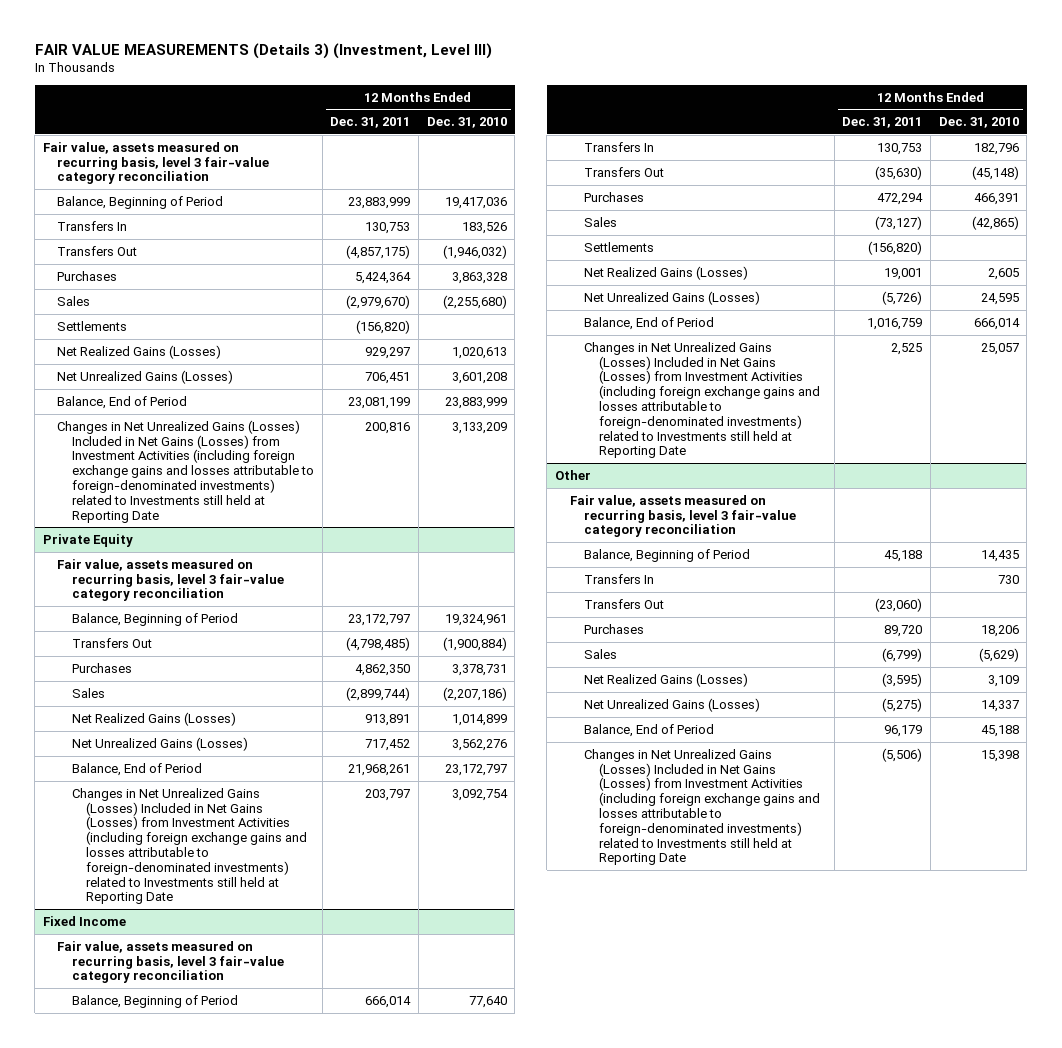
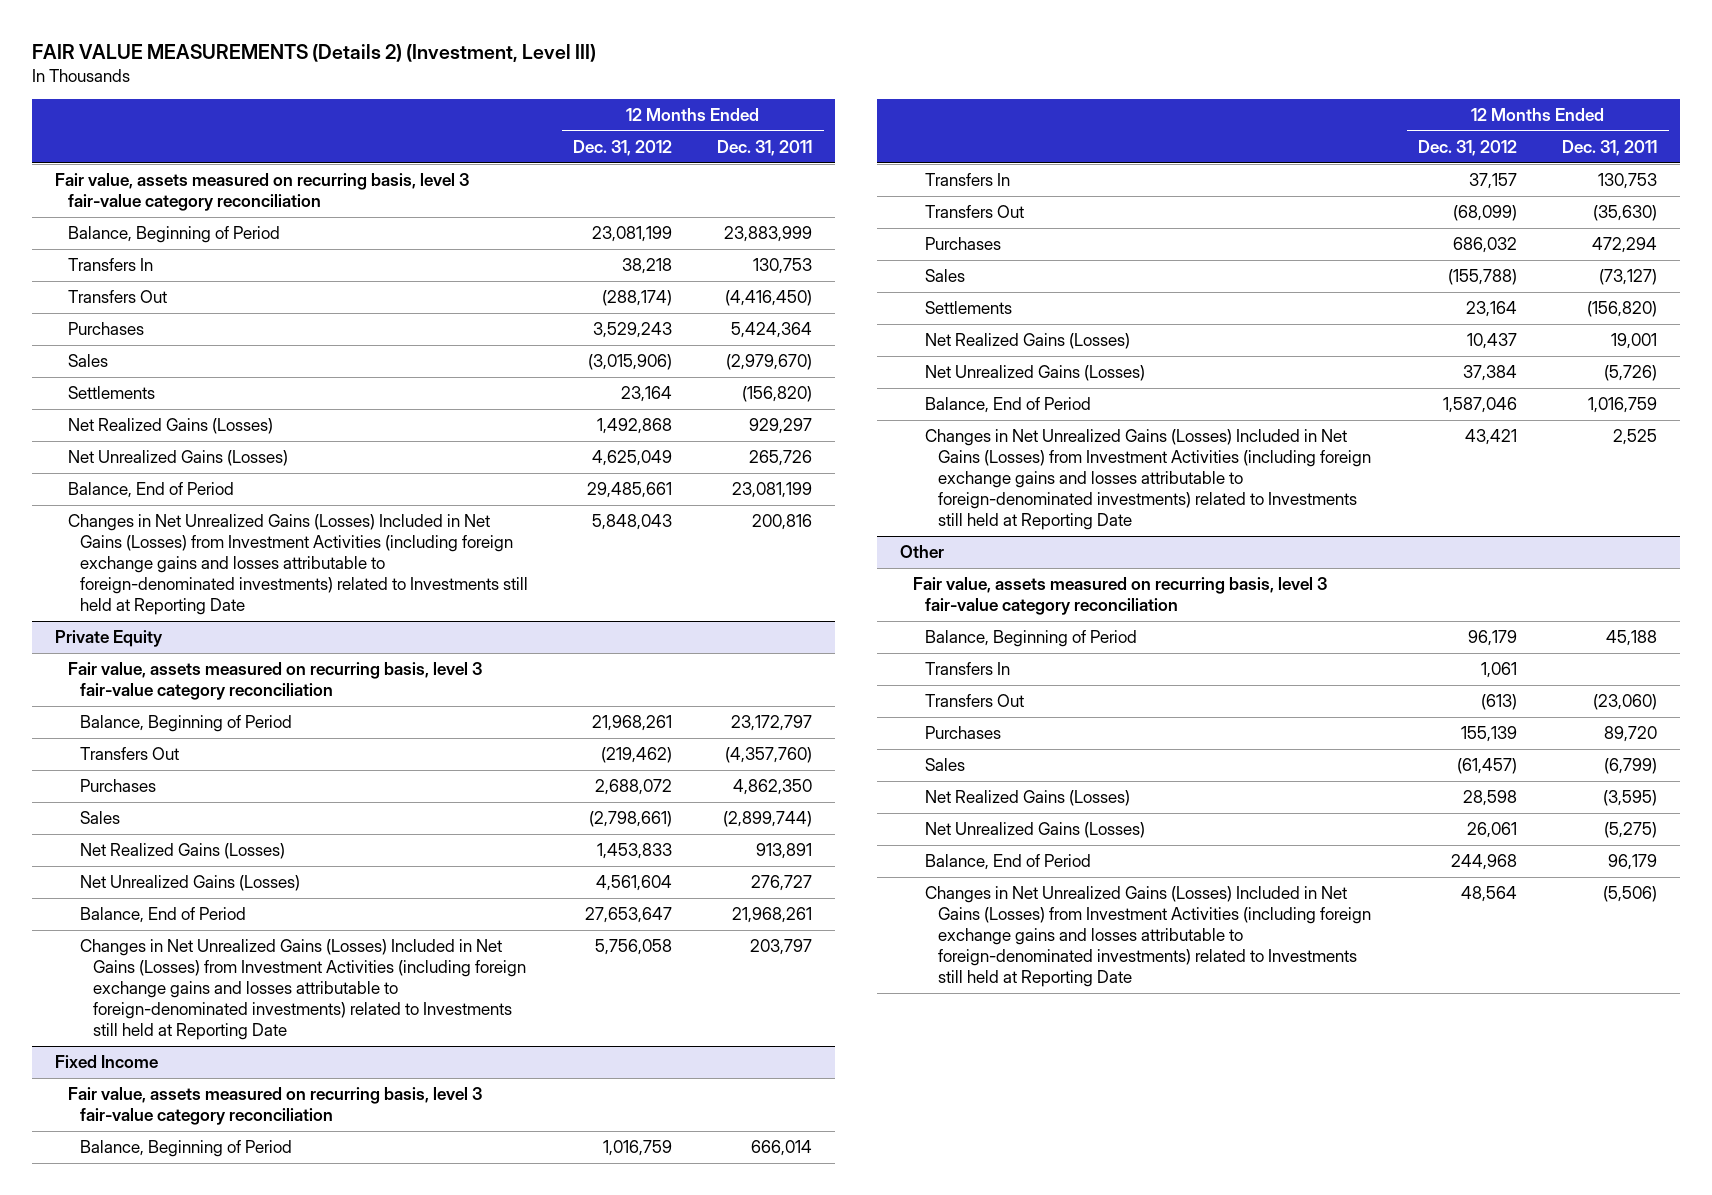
[34,42,492,59] FAIR VALUE MEASUREMENTS (Details 3) (Investment, Level III) -> [32,43,597,62] FAIR VALUE MEASUREMENTS (Details 2) (Investment, Level III)
[426,117,507,129] Dec. 31, 2010 -> none
none -> [573,139,673,156] Dec. 31, 2012
[346,244,411,259] (4,857,175) -> [725,290,813,307] (4,416,450)
[365,371,411,384] 706,451 -> [749,450,813,467] 265,726
[346,636,411,651] (4,798,485) -> [725,747,813,764] (4,357,760)
[365,738,411,751] 717,452 -> [751,875,813,892] 276,727

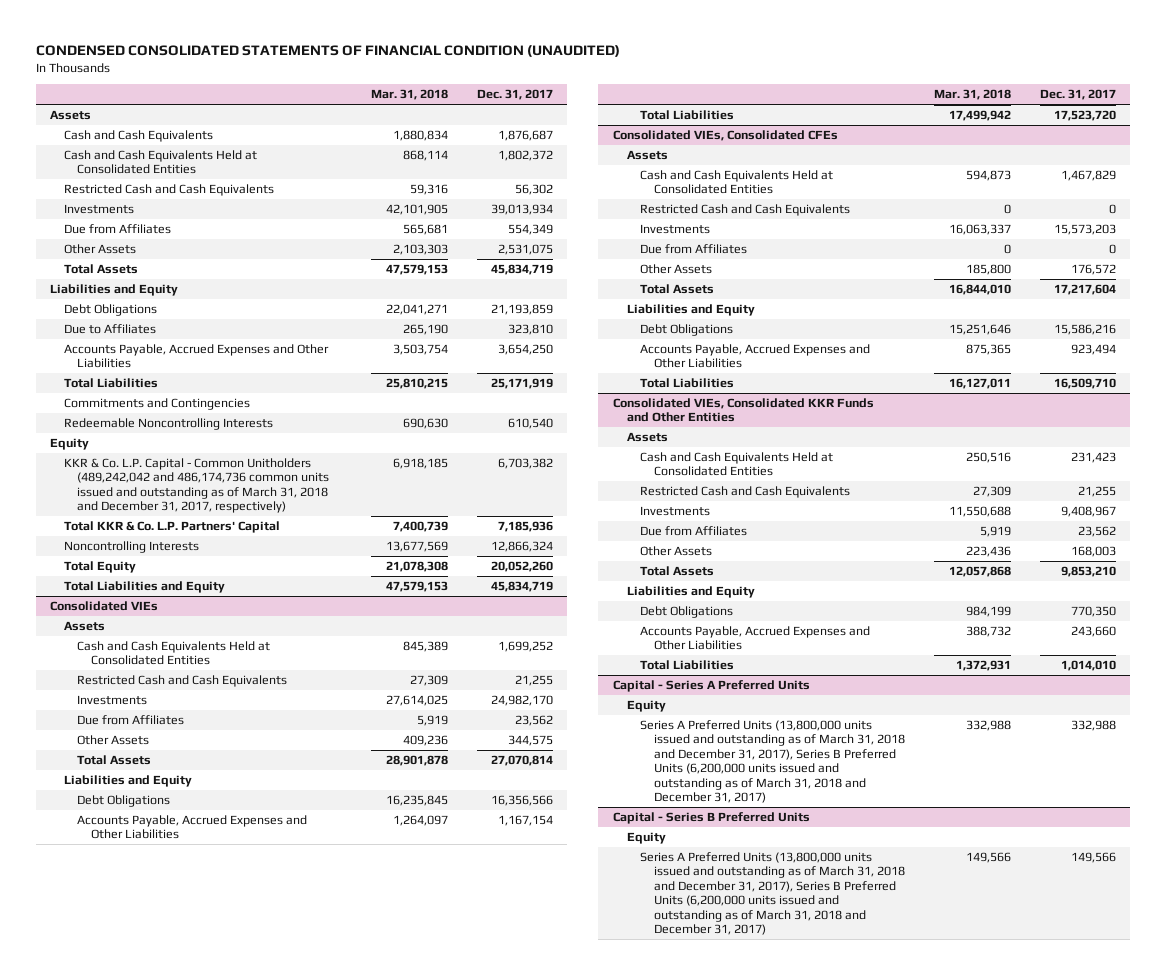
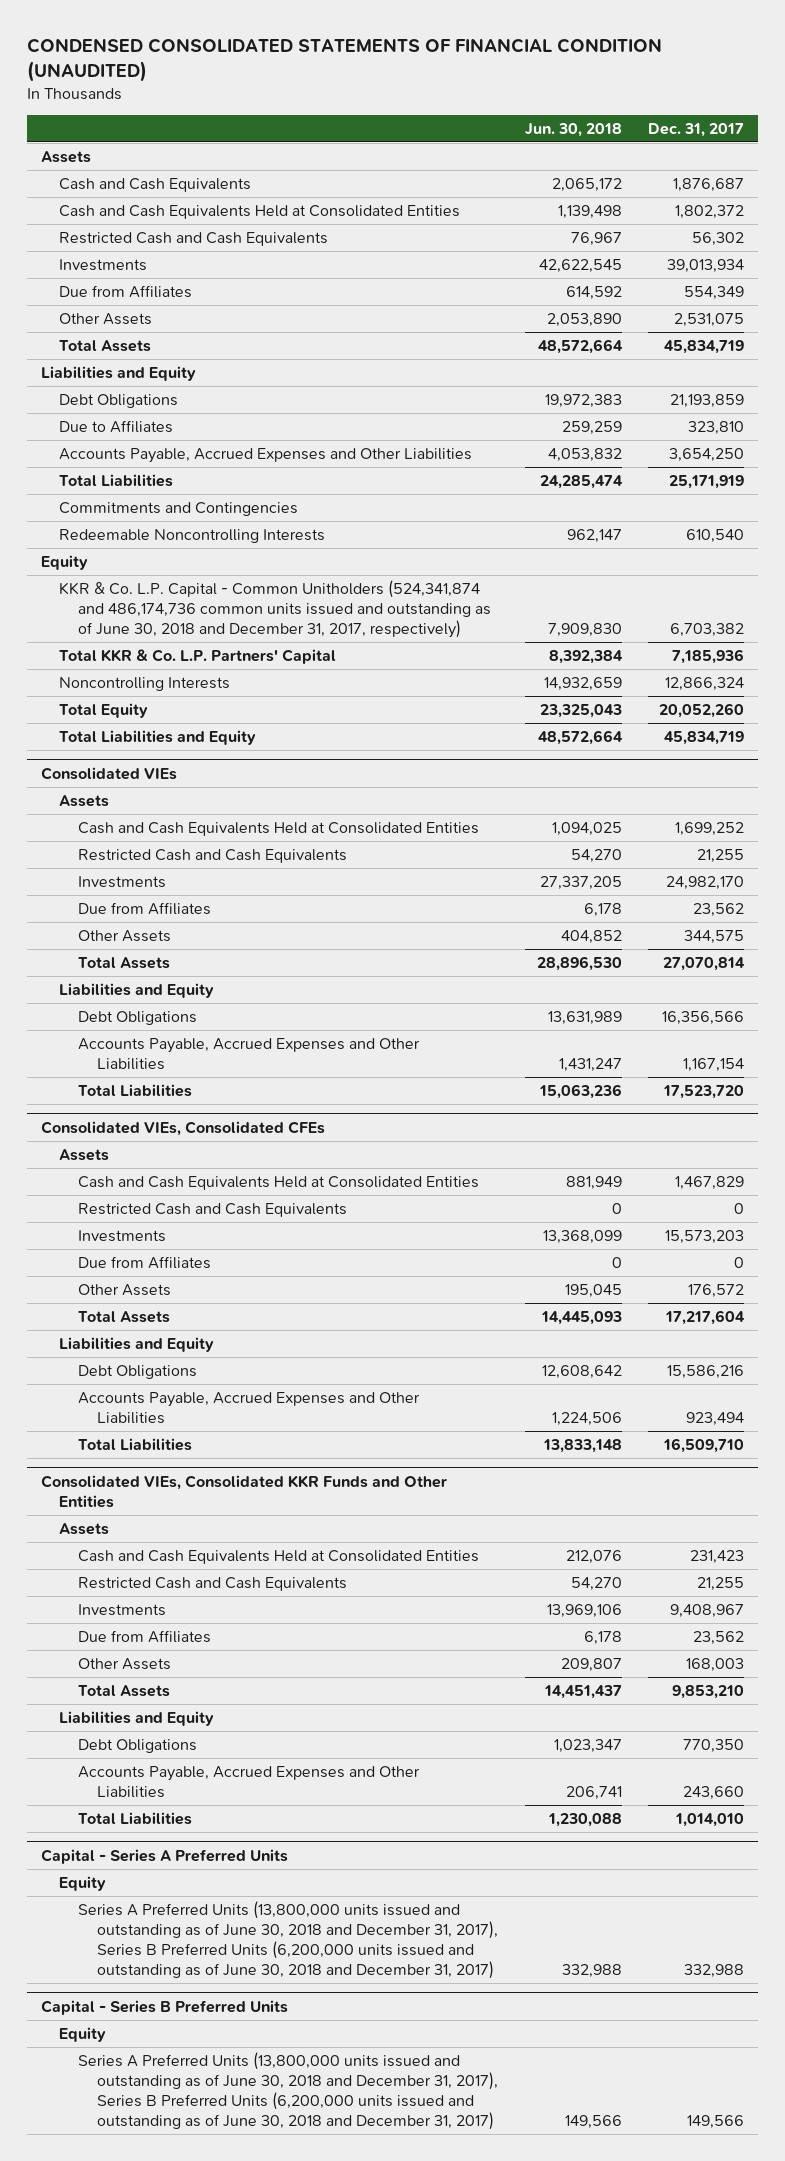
[371,89,449,101] Mar. 31, 2018 -> none
none -> [524,122,622,137] Jun. 30, 2018
[63,457,330,514] KKR & Co. L.P. Capital - Common Unitholders (489,242,042 and 486,174,736 common units issued and outstanding as of March 31, 2018 and December 31, 2017, respectively) -> [59,579,492,638] KKR & Co. L.P. Capital - Common Unitholders (524,341,874 and 486,174,736 common units issued and outstanding as of June 30, 2018 and December 31, 2017, respectively)
[640,719,906,803] Series A Preferred Units (13,800,000 units issued and outstanding as of March 31, 2018 and December 31, 2017), Series B Preferred Units (6,200,000 units issued and outstanding as of March 31, 2018 and December 31, 2017) -> [78,1900,498,1979] Series A Preferred Units (13,800,000 units issued and outstanding as of June 30, 2018 and December 31, 2017), Series B Preferred Units (6,200,000 units issued and outstanding as of June 30, 2018 and December 31, 2017)
[640,851,906,935] Series A Preferred Units (13,800,000 units issued and outstanding as of March 31, 2018 and December 31, 2017), Series B Preferred Units (6,200,000 units issued and outstanding as of March 31, 2018 and December 31, 2017) -> [78,2051,498,2130] Series A Preferred Units (13,800,000 units issued and outstanding as of June 30, 2018 and December 31, 2017), Series B Preferred Units (6,200,000 units issued and outstanding as of June 30, 2018 and December 31, 2017)

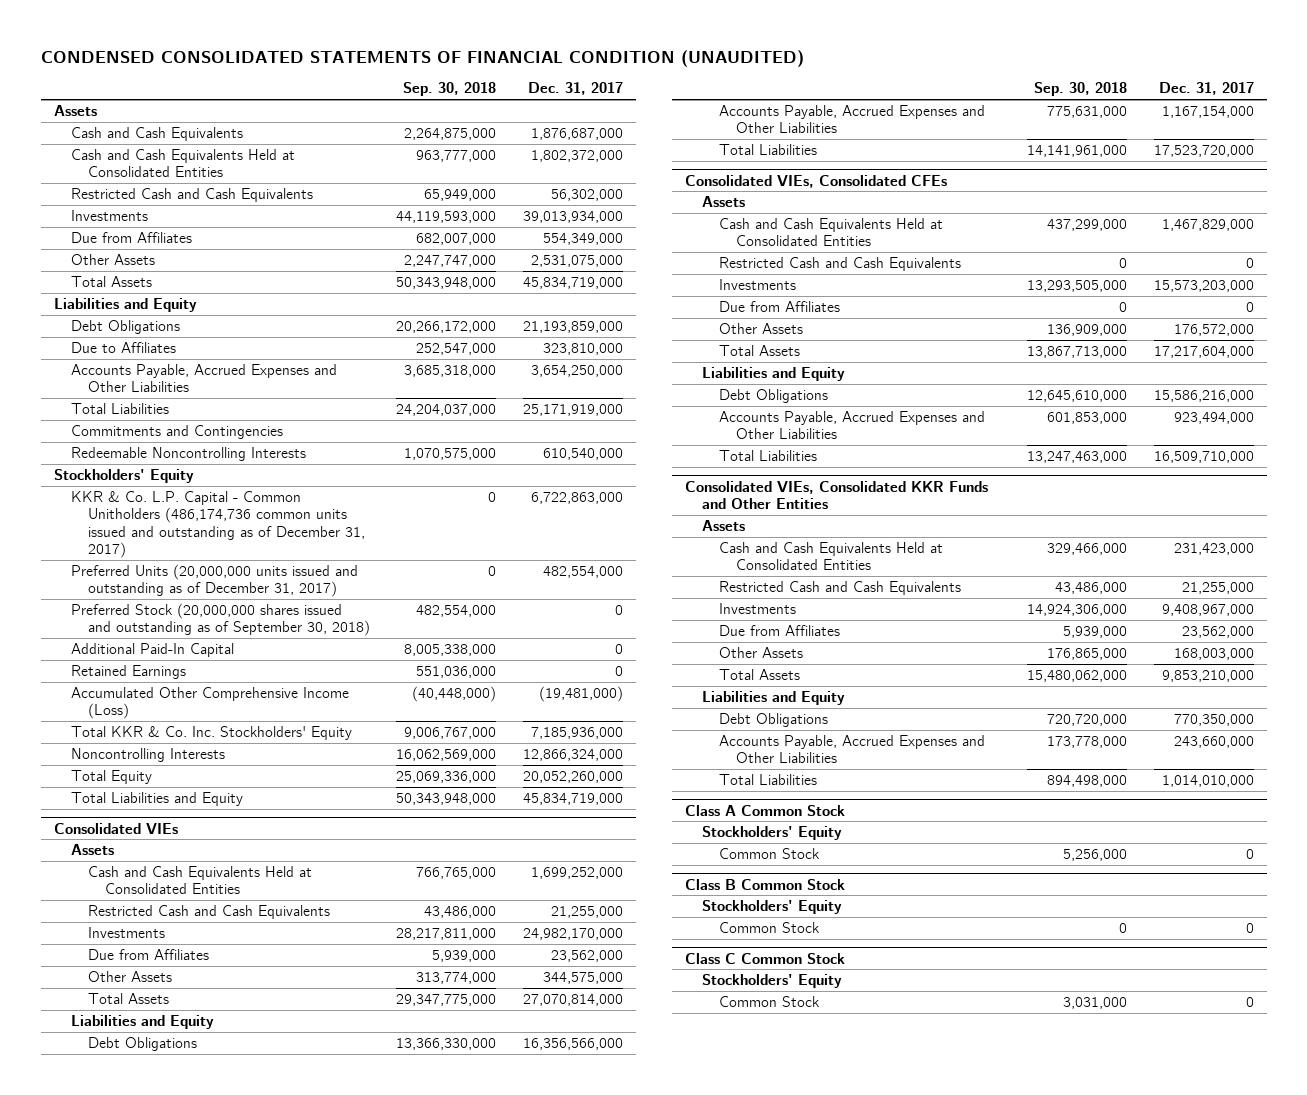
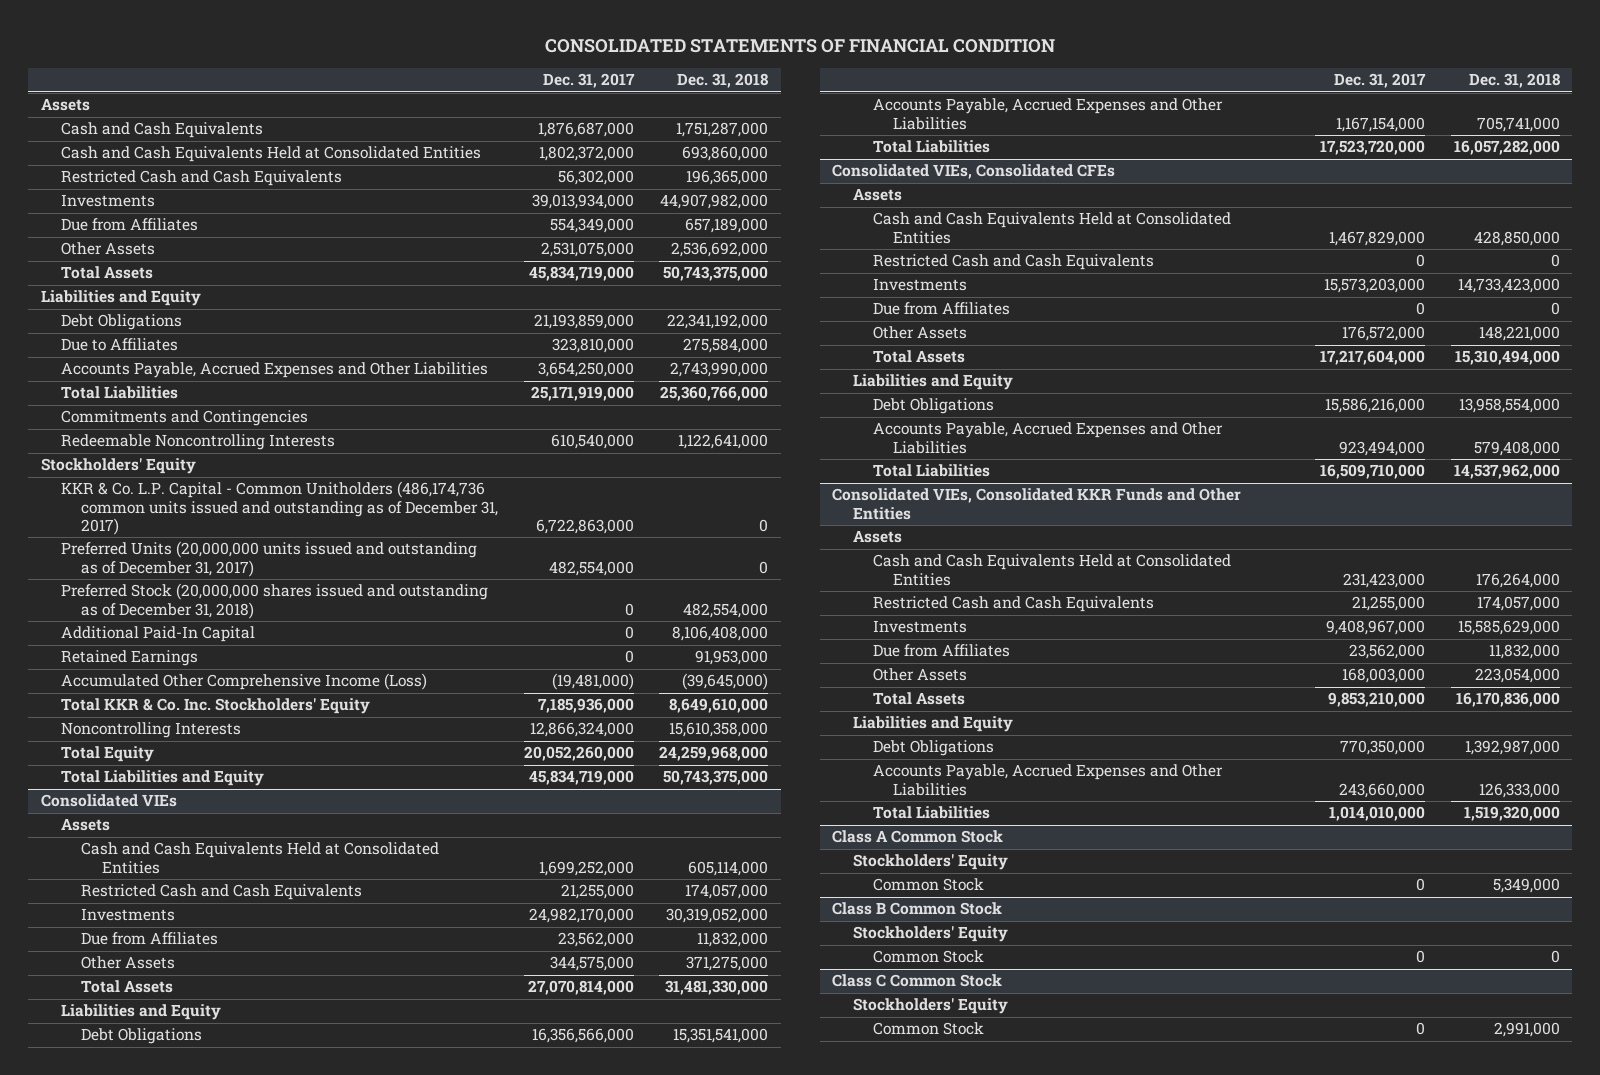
[40,49,804,67] CONDENSED CONSOLIDATED STATEMENTS OF FINANCIAL CONDITION (UNAUDITED) -> [545,39,1056,54] CONSOLIDATED STATEMENTS OF FINANCIAL CONDITION
[403,82,497,97] Sep. 30, 2018 -> none
none -> [676,73,768,89] Dec. 31, 2018
[70,602,371,637] Preferred Stock (20,000,000 shares issued and outstanding as of September 30, 2018) -> [60,583,488,619] Preferred Stock (20,000,000 shares issued and outstanding as of December 31, 2018)

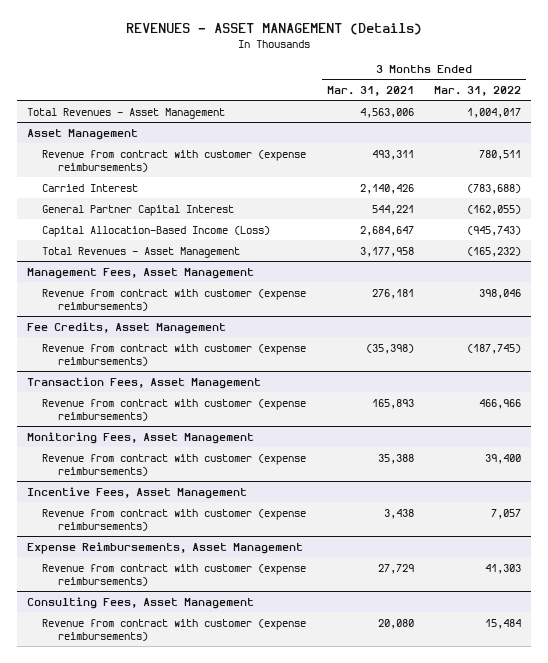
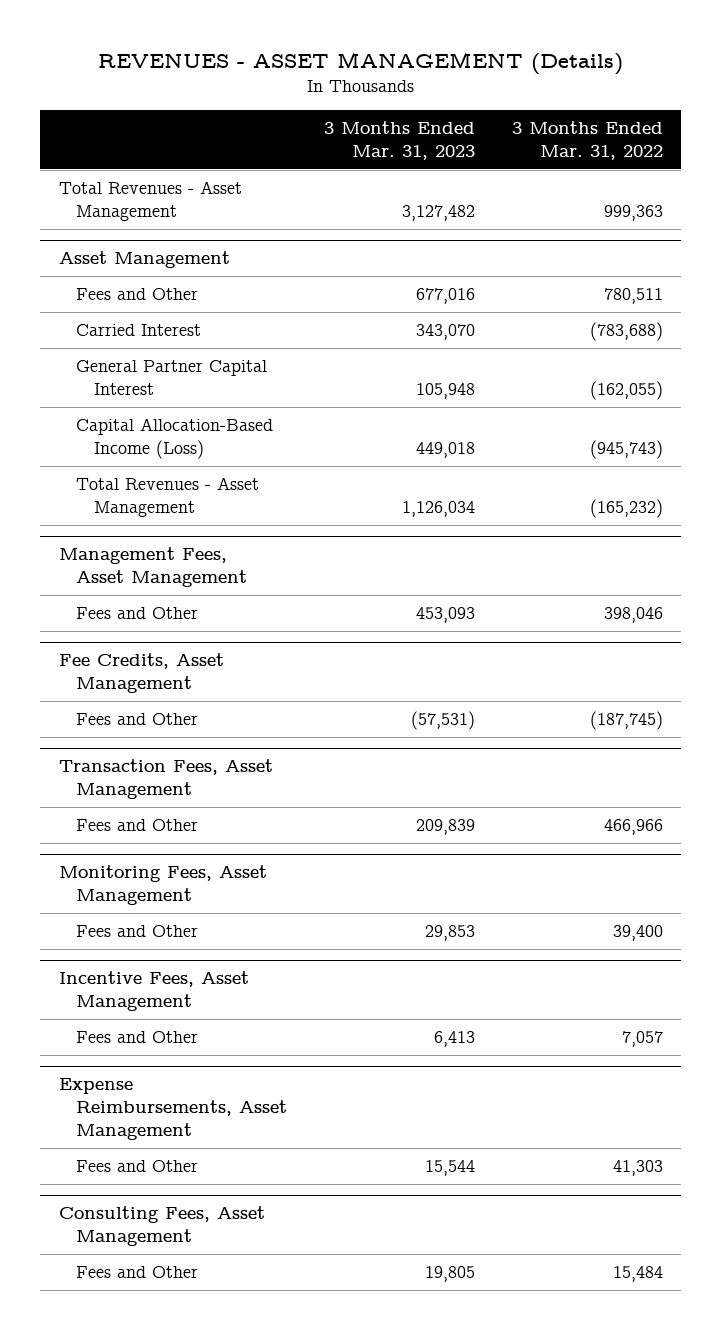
[326,86,414,97] Mar. 31, 2021 -> none
none -> [324,121,476,160] 3 Months Ended Mar. 31, 2023
[466,107,521,118] 1,004,017 -> [603,204,663,221] 999,363
[42,149,307,172] Revenue from contract with customer (expense reimbursements) -> [76,288,199,301] Fees and Other
[42,288,307,311] Revenue from contract with customer (expense reimbursements) -> [76,607,199,620] Fees and Other
[42,343,307,366] Revenue from contract with customer (expense reimbursements) -> [76,713,199,726] Fees and Other
[42,398,307,421] Revenue from contract with customer (expense reimbursements) -> [76,819,199,832] Fees and Other
[42,453,307,476] Revenue from contract with customer (expense reimbursements) -> [76,925,199,938] Fees and Other
[42,508,307,531] Revenue from contract with customer (expense reimbursements) -> [76,1031,199,1044] Fees and Other
[42,563,307,586] Revenue from contract with customer (expense reimbursements) -> [76,1160,199,1173] Fees and Other
[42,618,307,641] Revenue from contract with customer (expense reimbursements) -> [76,1266,199,1279] Fees and Other

